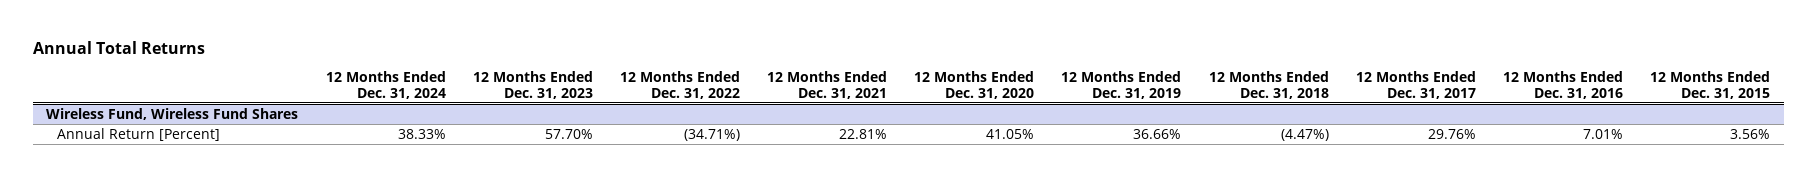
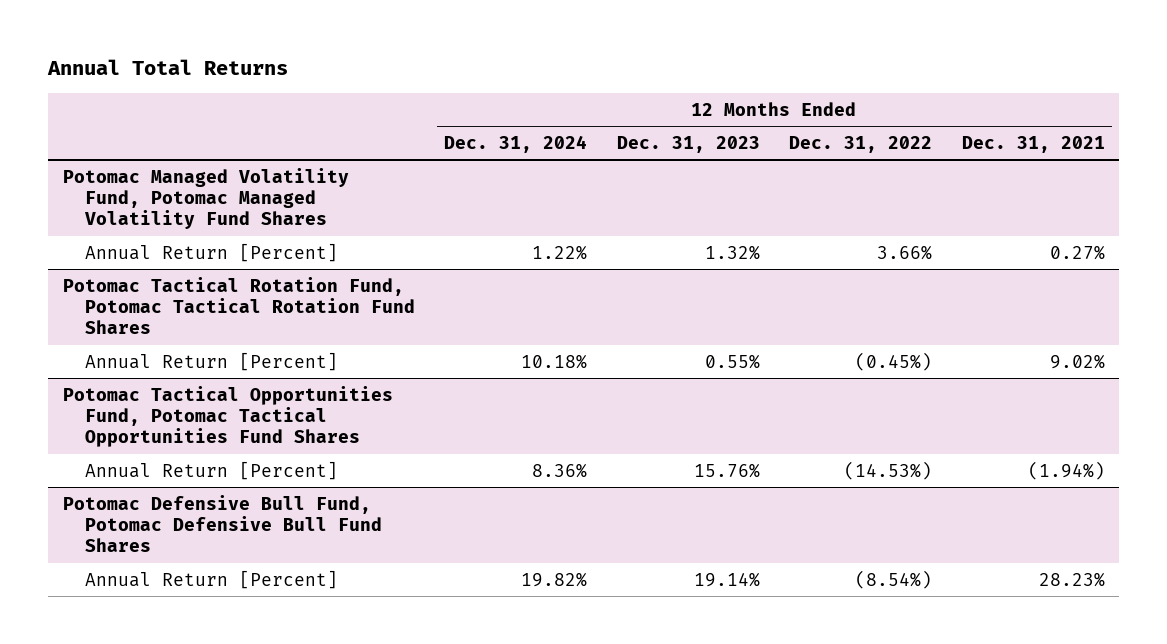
[914,70,1035,99] 12 Months Ended Dec. 31, 2020 -> none
[1061,70,1182,99] 12 Months Ended Dec. 31, 2019 -> none
[1208,70,1329,99] 12 Months Ended Dec. 31, 2018 -> none
[1355,70,1476,99] 12 Months Ended Dec. 31, 2017 -> none
[1502,70,1623,99] 12 Months Ended Dec. 31, 2016 -> none
[1650,70,1771,99] 12 Months Ended Dec. 31, 2015 -> none
[46,107,299,120] Wireless Fund, Wireless Fund Shares -> none
none -> [62,167,349,230] Potomac Managed Volatility Fund, Potomac Managed Volatility Fund Shares
[397,128,446,139] 38.33% -> [532,244,588,260] 1.22%
[544,128,593,139] 57.70% -> [704,244,760,260] 1.32%
[683,128,740,141] (34.71%) -> [877,244,933,260] 3.66%
[839,128,888,139] 22.81% -> [1049,244,1105,260] 0.27%
none -> [62,276,415,335] Potomac Tactical Rotation Fund, Potomac Tactical Rotation Fund Shares
none -> [84,351,338,371] Annual Return [Percent]
none -> [62,385,393,448] Potomac Tactical Opportunities Fund, Potomac Tactical Opportunities Fund Shares
none -> [84,460,338,480] Annual Return [Percent]
none -> [62,494,382,553] Potomac Defensive Bull Fund, Potomac Defensive Bull Fund Shares
none -> [84,569,338,589] Annual Return [Percent]

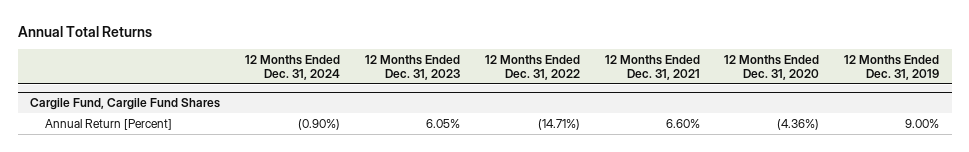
none -> [724,54,820,80] 12 Months Ended Dec. 31, 2020
none -> [844,54,940,80] 12 Months Ended Dec. 31, 2019
[62,167,349,230] Potomac Managed Volatility Fund, Potomac Managed Volatility Fund Shares -> none
[62,276,415,335] Potomac Tactical Rotation Fund, Potomac Tactical Rotation Fund Shares -> none
[84,351,338,371] Annual Return [Percent] -> none
[62,385,393,448] Potomac Tactical Opportunities Fund, Potomac Tactical Opportunities Fund Shares -> none
[84,460,338,480] Annual Return [Percent] -> none
[62,494,382,553] Potomac Defensive Bull Fund, Potomac Defensive Bull Fund Shares -> none
[84,569,338,589] Annual Return [Percent] -> none
none -> [30,98,221,111] Cargile Fund, Cargile Fund Shares
[532,244,588,260] 1.22% -> [298,118,341,130] (0.90%)
[704,244,760,260] 1.32% -> [425,118,460,128] 6.05%
[877,244,933,260] 3.66% -> [537,118,580,130] (14.71%)
[1049,244,1105,260] 0.27% -> [665,118,700,128] 6.60%

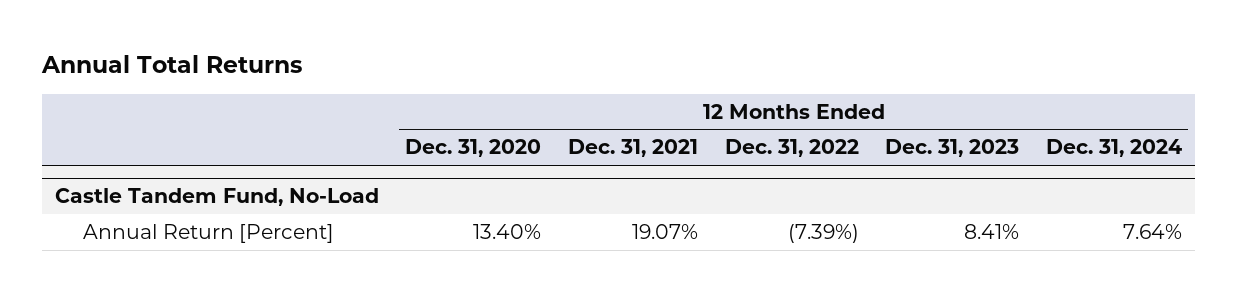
[844,54,940,80] 12 Months Ended Dec. 31, 2019 -> none
[30,98,221,111] Cargile Fund, Cargile Fund Shares -> none
none -> [54,188,379,207] Castle Tandem Fund, No-Load
[298,118,341,130] (0.90%) -> [1122,224,1182,240] 7.64%
[425,118,460,128] 6.05% -> [964,224,1020,240] 8.41%
[537,118,580,130] (14.71%) -> [787,224,859,244] (7.39%)
[665,118,700,128] 6.60% -> [631,224,698,240] 19.07%
[777,118,820,130] (4.36%) -> [473,224,542,240] 13.40%

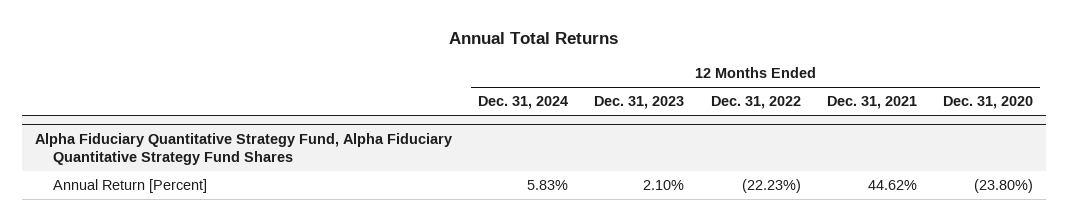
[54,188,379,207] Castle Tandem Fund, No-Load -> none
none -> [34,133,452,166] Alpha Fiduciary Quantitative Strategy Fund, Alpha Fiduciary Quantitative Strategy Fund Shares
[473,224,542,240] 13.40% -> [974,179,1034,194] (23.80%)
[631,224,698,240] 19.07% -> [867,180,917,191] 44.62%
[787,224,859,244] (7.39%) -> [741,179,801,194] (22.23%)
[964,224,1020,240] 8.41% -> [643,180,685,191] 2.10%
[1122,224,1182,240] 7.64% -> [526,180,568,191] 5.83%

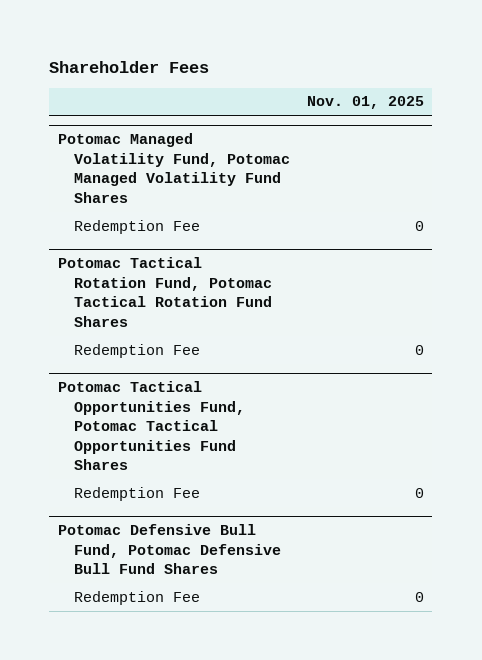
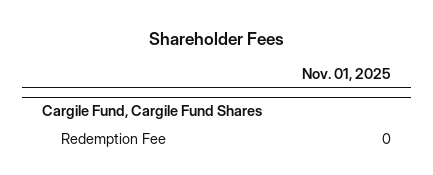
[57,133,291,203] Potomac Managed Volatility Fund, Potomac Managed Volatility Fund Shares -> none
[74,219,201,234] Redemption Fee -> none
[57,257,273,327] Potomac Tactical Rotation Fund, Potomac Tactical Rotation Fund Shares -> none
[74,343,201,358] Redemption Fee -> none
[57,381,246,471] Potomac Tactical Opportunities Fund, Potomac Tactical Opportunities Fund Shares -> none
[74,486,201,501] Redemption Fee -> none
[57,524,282,575] Potomac Defensive Bull Fund, Potomac Defensive Bull Fund Shares -> none
none -> [42,105,263,120] Cargile Fund, Cargile Fund Shares

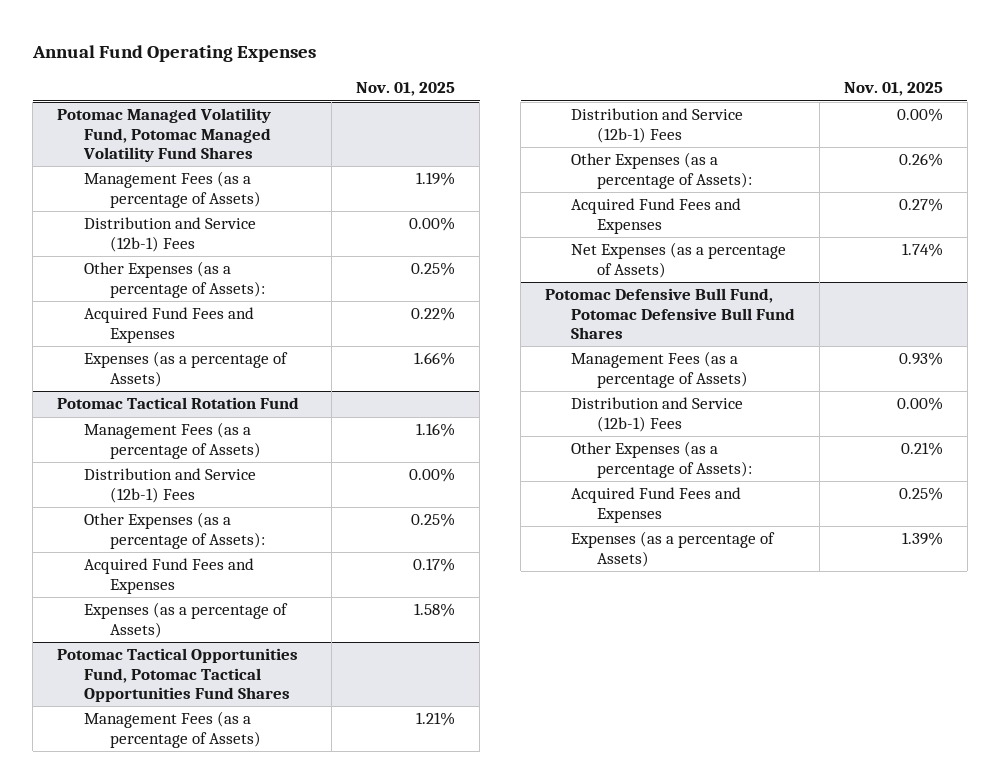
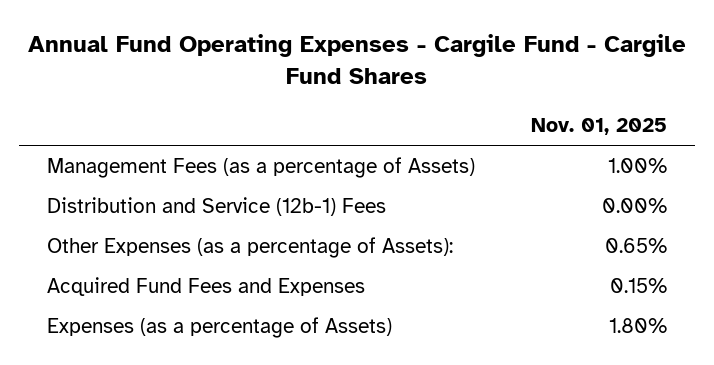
[31,45,316,63] Annual Fund Operating Expenses -> [28,33,687,85] Annual Fund Operating Expenses - Cargile Fund - Cargile Fund Shares
[57,108,272,162] Potomac Managed Volatility Fund, Potomac Managed Volatility Fund Shares -> none
[83,217,256,252] Distribution and Service (12b-1) Fees -> none
[83,261,265,298] Other Expenses (as a percentage of Assets): -> none
[83,307,254,343] Acquired Fund Fees and Expenses -> none
[83,351,288,387] Expenses (as a percentage of Assets) -> none
[57,397,300,410] Potomac Tactical Rotation Fund -> none
[83,422,261,459] Management Fees (as a percentage of Assets) -> none
[83,468,256,503] Distribution and Service (12b-1) Fees -> none
[83,512,265,549] Other Expenses (as a percentage of Assets): -> none
[83,558,254,594] Acquired Fund Fees and Expenses -> none
[83,602,288,638] Expenses (as a percentage of Assets) -> none
[57,648,299,702] Potomac Tactical Opportunities Fund, Potomac Tactical Opportunities Fund Shares -> none
[83,711,261,748] Management Fees (as a percentage of Assets) -> none
[571,108,744,143] Distribution and Service (12b-1) Fees -> none
[571,152,753,189] Other Expenses (as a percentage of Assets): -> none
[571,198,742,234] Acquired Fund Fees and Expenses -> none
[571,242,787,278] Net Expenses (as a percentage of Assets) -> none
[545,288,796,339] Potomac Defensive Bull Fund, Potomac Defensive Bull Fund Shares -> none
[571,351,749,388] Management Fees (as a percentage of Assets) -> none
[416,172,456,187] 1.19% -> [607,158,667,174] 1.00%
[900,442,943,457] 0.21% -> [604,238,667,254] 0.65%
[898,487,943,502] 0.25% -> [609,278,667,294] 0.15%
[901,532,943,547] 1.39% -> [608,318,667,334] 1.80%

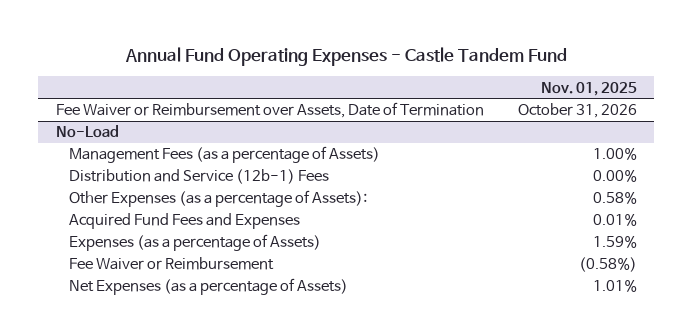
[28,33,687,85] Annual Fund Operating Expenses - Cargile Fund - Cargile Fund Shares -> [125,47,568,67] Annual Fund Operating Expenses - Castle Tandem Fund
none -> [55,102,484,119] Fee Waiver or Reimbursement over Assets, Date of Termination
none -> [55,125,119,139] No-Load
[604,238,667,254] 0.65% -> [593,191,638,205] 0.58%
[609,278,667,294] 0.15% -> [593,213,638,227] 0.01%
[608,318,667,334] 1.80% -> [593,235,638,249] 1.59%
none -> [69,257,275,271] Fee Waiver or Reimbursement
none -> [69,278,349,296] Net Expenses (as a percentage of Assets)

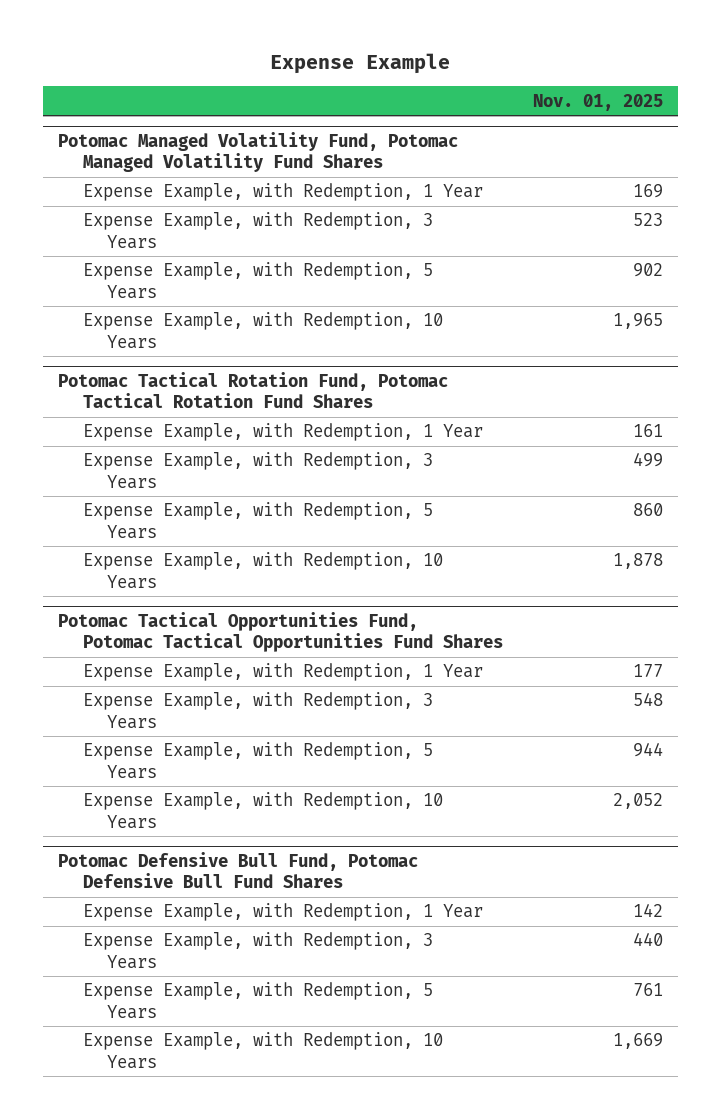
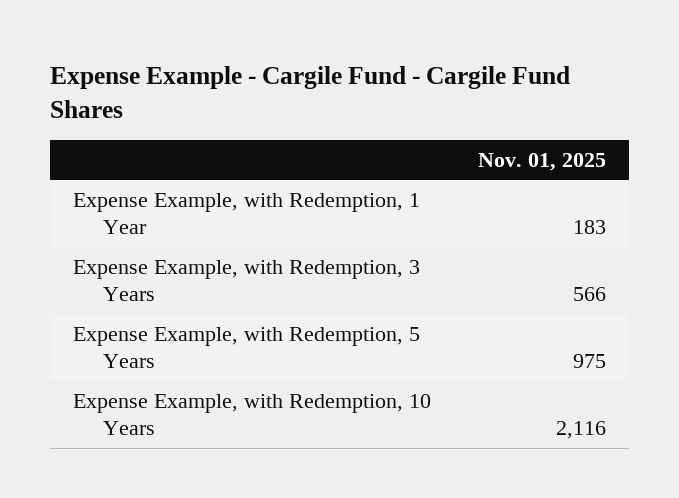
[270,53,451,75] Expense Example -> [49,66,570,119] Expense Example - Cargile Fund - Cargile Fund Shares
[58,132,459,173] Potomac Managed Volatility Fund, Potomac Managed Volatility Fund Shares -> none
[58,372,449,409] Potomac Tactical Rotation Fund, Potomac Tactical Rotation Fund Shares -> none
[82,423,483,442] Expense Example, with Redemption, 1 Year -> none
[82,452,433,489] Expense Example, with Redemption, 3 Years -> none
[82,502,433,539] Expense Example, with Redemption, 5 Years -> none
[82,552,443,589] Expense Example, with Redemption, 10 Years -> none
[58,612,503,653] Potomac Tactical Opportunities Fund, Potomac Tactical Opportunities Fund Shares -> none
[82,663,483,682] Expense Example, with Redemption, 1 Year -> none
[82,692,433,729] Expense Example, with Redemption, 3 Years -> none
[82,742,433,779] Expense Example, with Redemption, 5 Years -> none
[82,792,443,829] Expense Example, with Redemption, 10 Years -> none
[58,852,419,889] Potomac Defensive Bull Fund, Potomac Defensive Bull Fund Shares -> none
[82,903,483,922] Expense Example, with Redemption, 1 Year -> none
[82,932,433,969] Expense Example, with Redemption, 3 Years -> none
[82,982,433,1019] Expense Example, with Redemption, 5 Years -> none
[82,1032,443,1069] Expense Example, with Redemption, 10 Years -> none
[632,184,663,199] 169 -> [572,220,606,235] 183
[632,213,663,227] 523 -> [572,287,606,302] 566
[632,263,663,278] 902 -> [572,354,606,369] 975
[612,313,663,330] 1,965 -> [555,421,606,440] 2,116

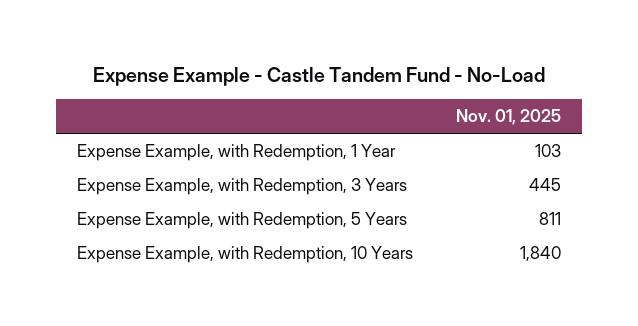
[49,66,570,119] Expense Example - Cargile Fund - Cargile Fund Shares -> [93,66,546,86] Expense Example - Castle Tandem Fund - No-Load
[572,220,606,235] 183 -> [534,144,561,158] 103
[572,287,606,302] 566 -> [528,178,561,192] 445
[572,354,606,369] 975 -> [538,212,561,226] 811
[555,421,606,440] 2,116 -> [519,246,561,263] 1,840

